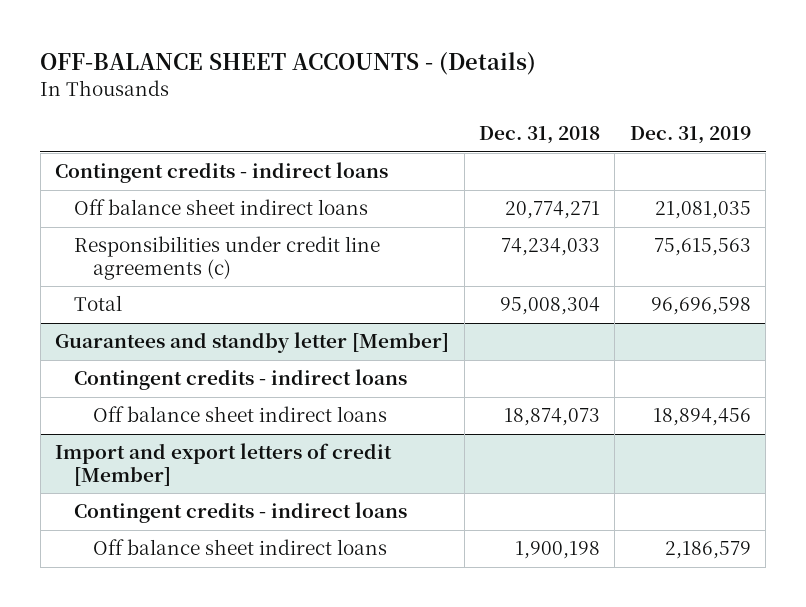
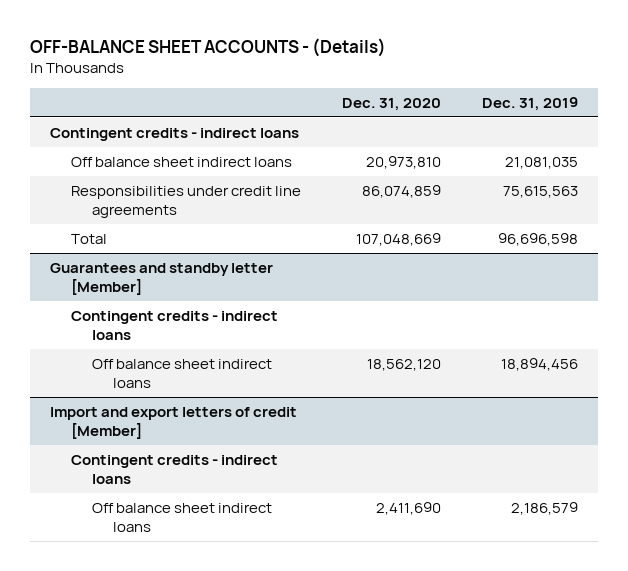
[478,126,600,145] Dec. 31, 2018 -> none
none -> [341,97,441,111] Dec. 31, 2020
[74,236,381,280] Responsibilities under credit line agreements (c) -> [71,185,302,218] Responsibilities under credit line agreements

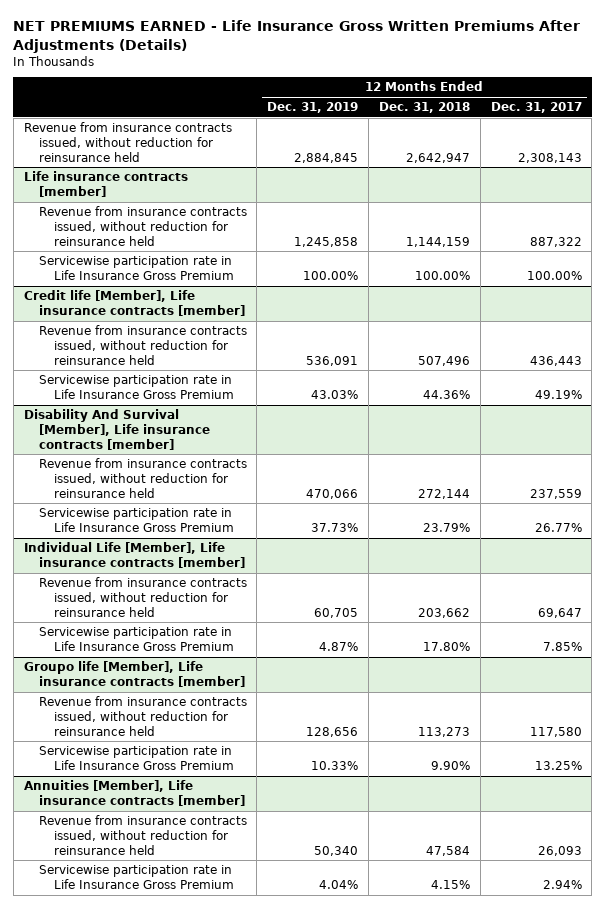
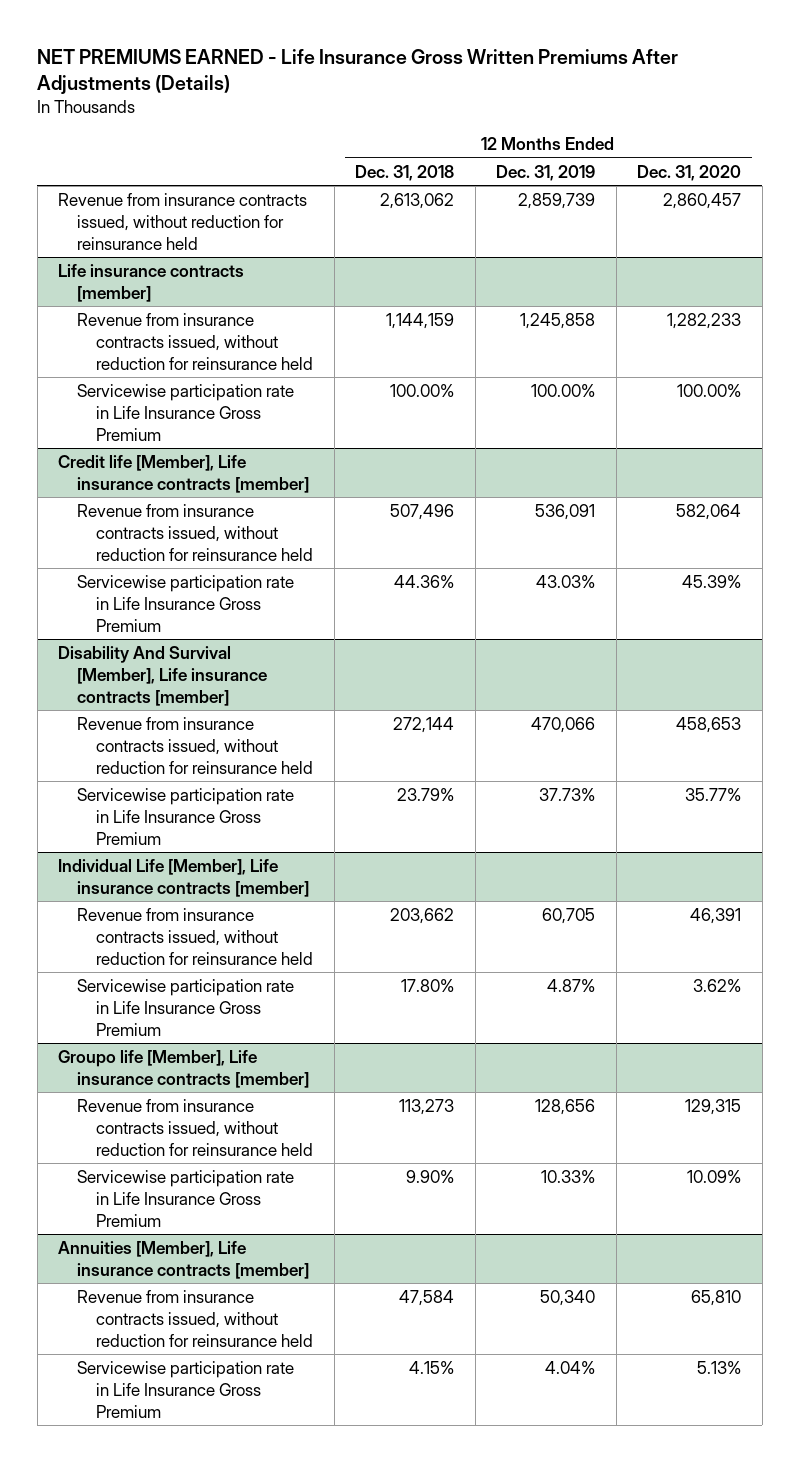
[490,102,582,114] Dec. 31, 2017 -> none
none -> [637,164,742,181] Dec. 31, 2020
[294,152,359,163] 2,884,845 -> [518,192,596,209] 2,859,739
[405,152,470,163] 2,642,947 -> [380,192,455,209] 2,613,062

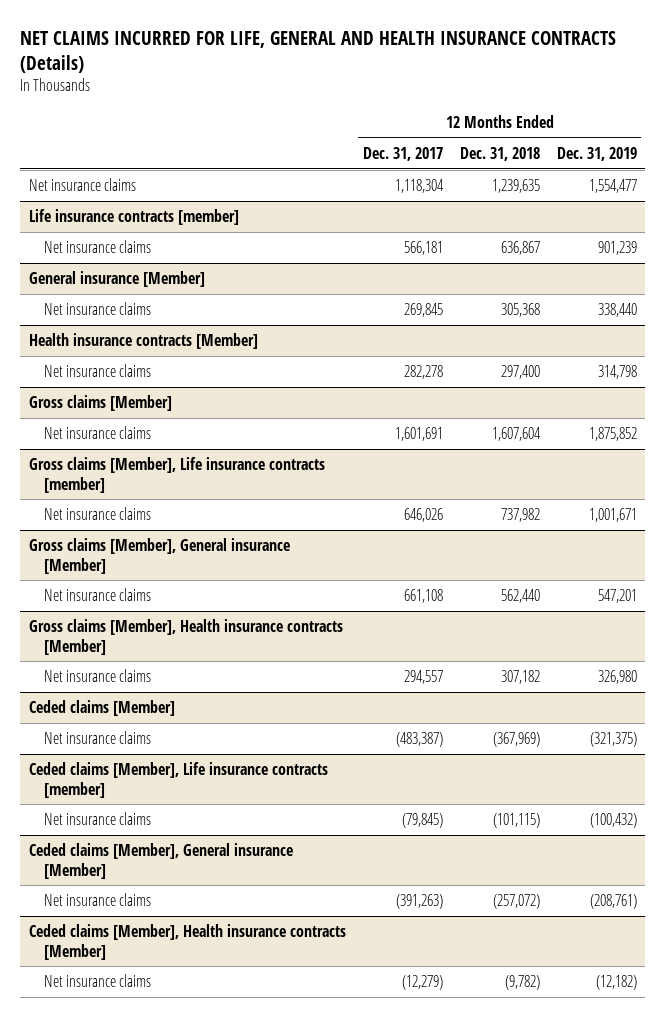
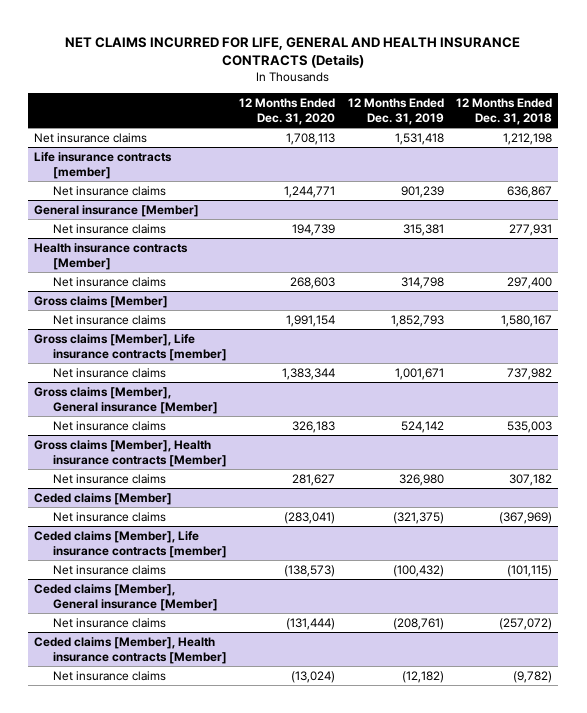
[362,146,443,161] Dec. 31, 2017 -> none
none -> [239,97,336,125] 12 Months Ended Dec. 31, 2020
[491,179,540,194] 1,239,635 -> [503,132,553,145] 1,212,198
[588,179,637,194] 1,554,477 -> [394,132,444,145] 1,531,418
[500,303,540,318] 305,368 -> [509,223,553,236] 277,931
[597,303,637,318] 338,440 -> [402,223,444,236] 315,381
[491,427,541,442] 1,607,604 -> [501,314,553,327] 1,580,167
[588,427,637,442] 1,875,852 -> [390,314,444,327] 1,852,793
[500,589,540,604] 562,440 -> [507,420,553,433] 535,003
[597,589,637,604] 547,201 -> [400,420,444,433] 524,142

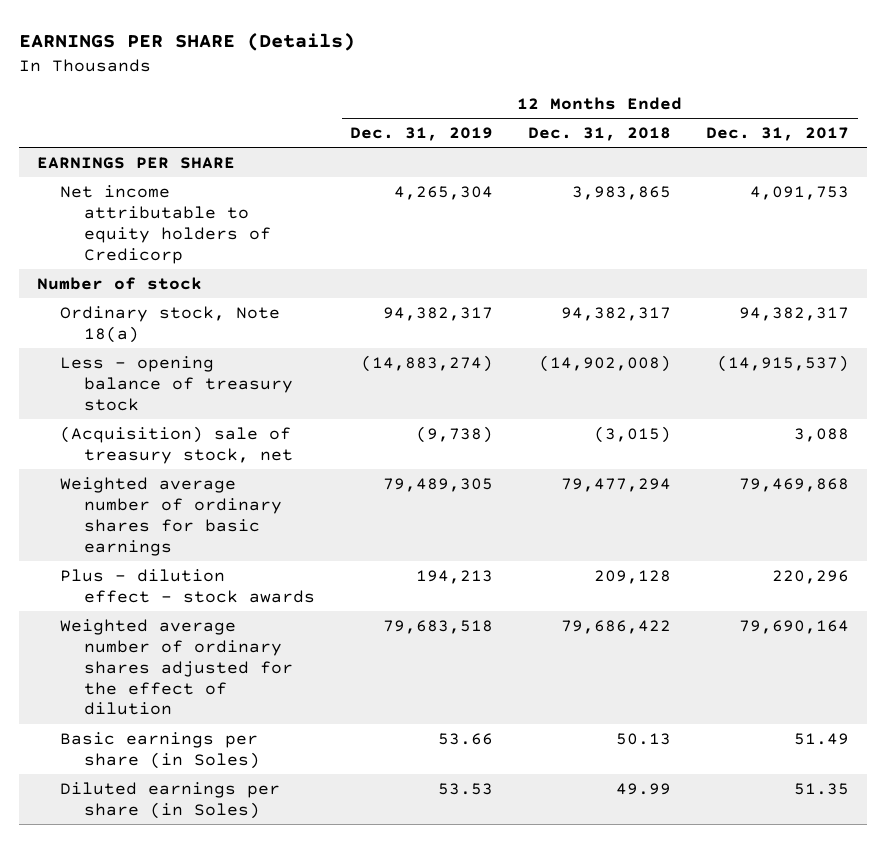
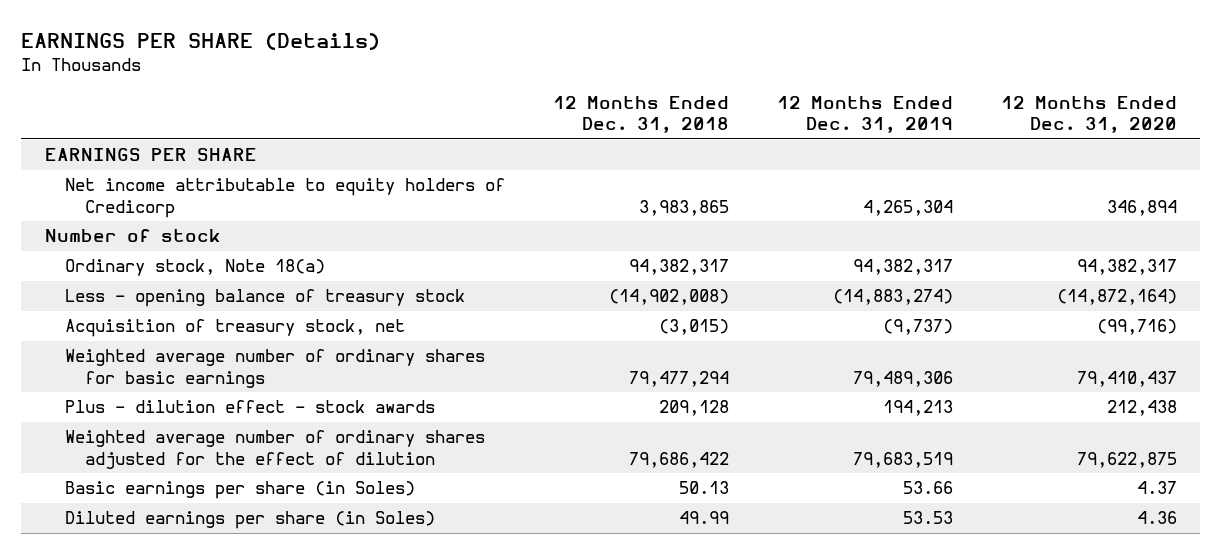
[706,127,850,142] Dec. 31, 2017 -> none
none -> [1000,96,1177,134] 12 Months Ended Dec. 31, 2020
[60,425,294,464] (Acquisition) sale of treasury stock, net -> [65,319,406,338] Acquisition of treasury stock, net
[416,425,494,443] (9,738) -> [882,319,953,336] (9,737)
[383,477,494,492] 79,489,305 -> [852,370,953,387] 79,489,306
[383,619,494,634] 79,683,518 -> [852,451,953,468] 79,683,519

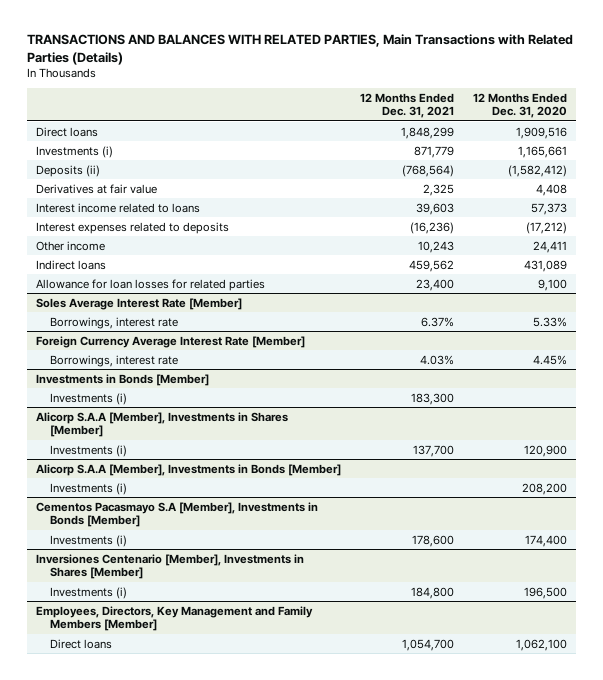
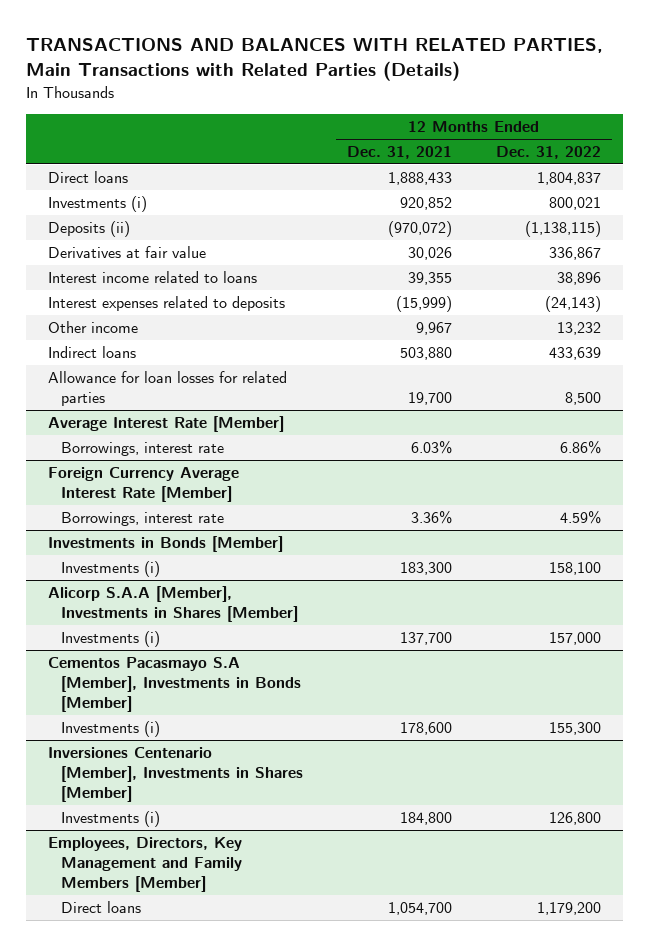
[472,92,567,119] 12 Months Ended Dec. 31, 2020 -> none
none -> [496,146,602,160] Dec. 31, 2022
[401,126,455,139] 1,848,299 -> [388,171,453,185] 1,888,433
[414,145,455,158] 871,779 -> [400,196,453,210] 920,852
[402,164,455,177] (768,564) -> [388,220,453,237] (970,072)
[423,183,455,196] 2,325 -> [408,246,453,260] 30,026
[416,202,455,215] 39,603 -> [408,271,453,285] 39,355
[410,221,455,234] (16,236) -> [396,295,453,312] (15,999)
[418,240,455,253] 10,243 -> [416,321,453,335] 9,967
[409,259,455,272] 459,562 -> [400,346,453,360] 503,880
[416,278,455,291] 23,400 -> [408,392,453,406] 19,700
[36,297,243,310] Soles Average Interest Rate [Member] -> [48,415,285,432] Average Interest Rate [Member]
[421,316,455,327] 6.37% -> [411,439,453,454] 6.03%
[420,354,455,365] 4.03% -> [411,509,453,524] 3.36%
[36,463,342,476] Alicorp S.A.A [Member], Investments in Bonds [Member] -> none
[50,482,128,495] Investments (i) -> none

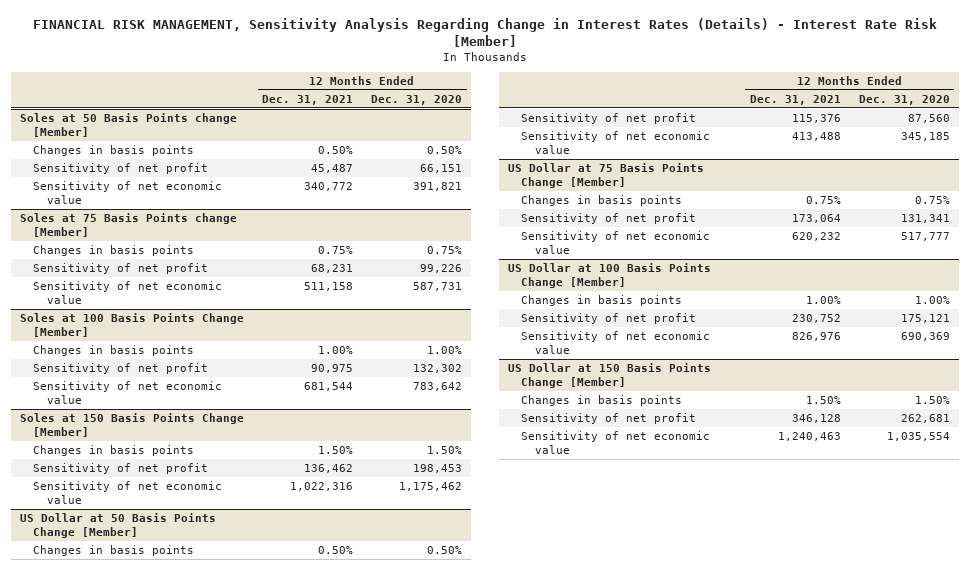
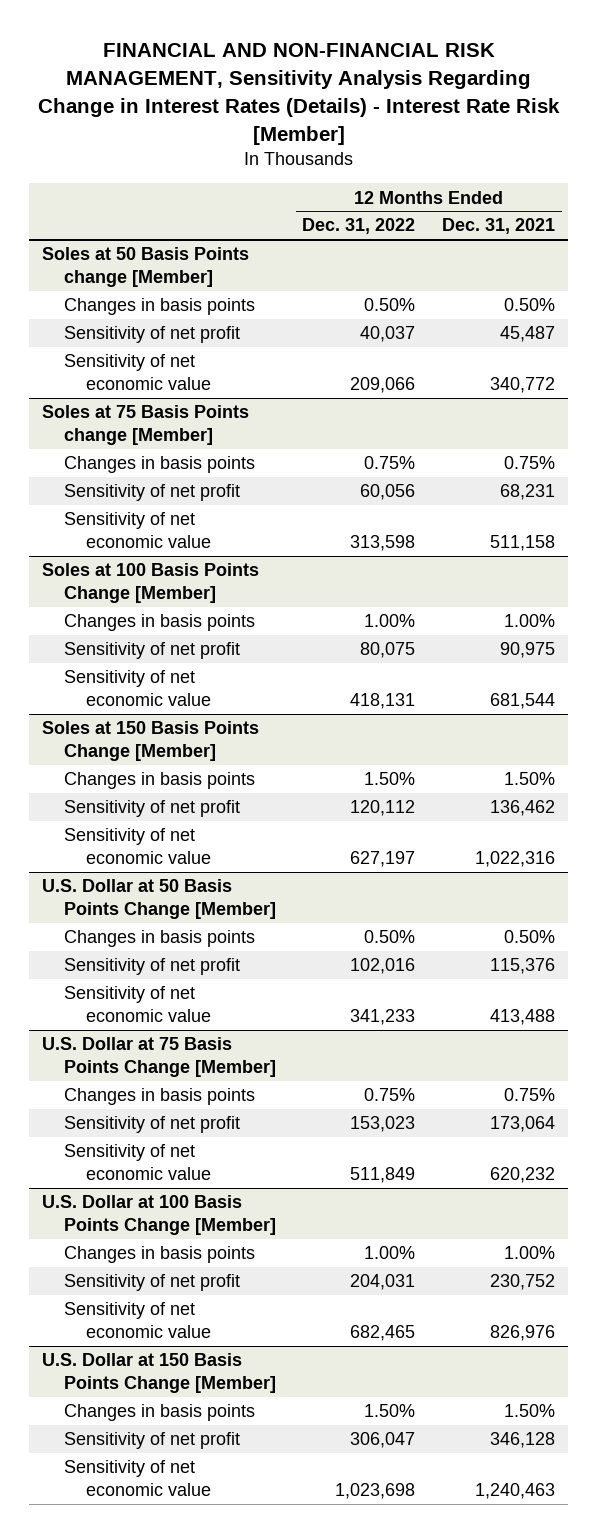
[33,17,938,47] FINANCIAL RISK MANAGEMENT, Sensitivity Analysis Regarding Change in Interest Rates (Details) - Interest Rate Risk [Member] -> [37,43,560,146] FINANCIAL AND NON-FINANCIAL RISK MANAGEMENT, Sensitivity Analysis Regarding Change in Interest Rates (Details) - Interest Rate Risk [Member]
[371,94,463,105] Dec. 31, 2020 -> none
none -> [302,218,416,235] Dec. 31, 2022
[20,512,217,538] US Dollar at 50 Basis Points Change [Member] -> [42,879,276,919] U.S. Dollar at 50 Basis Points Change [Member]
[507,162,704,188] US Dollar at 75 Basis Points Change [Member] -> [42,1037,276,1077] U.S. Dollar at 75 Basis Points Change [Member]
[507,262,711,288] US Dollar at 100 Basis Points Change [Member] -> [42,1195,276,1235] U.S. Dollar at 100 Basis Points Change [Member]
[507,362,711,388] US Dollar at 150 Basis Points Change [Member] -> [42,1353,276,1393] U.S. Dollar at 150 Basis Points Change [Member]

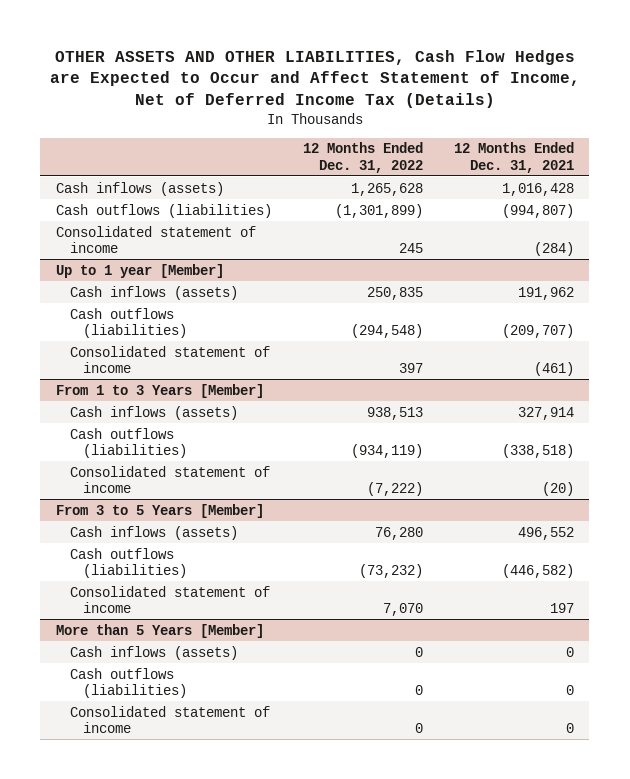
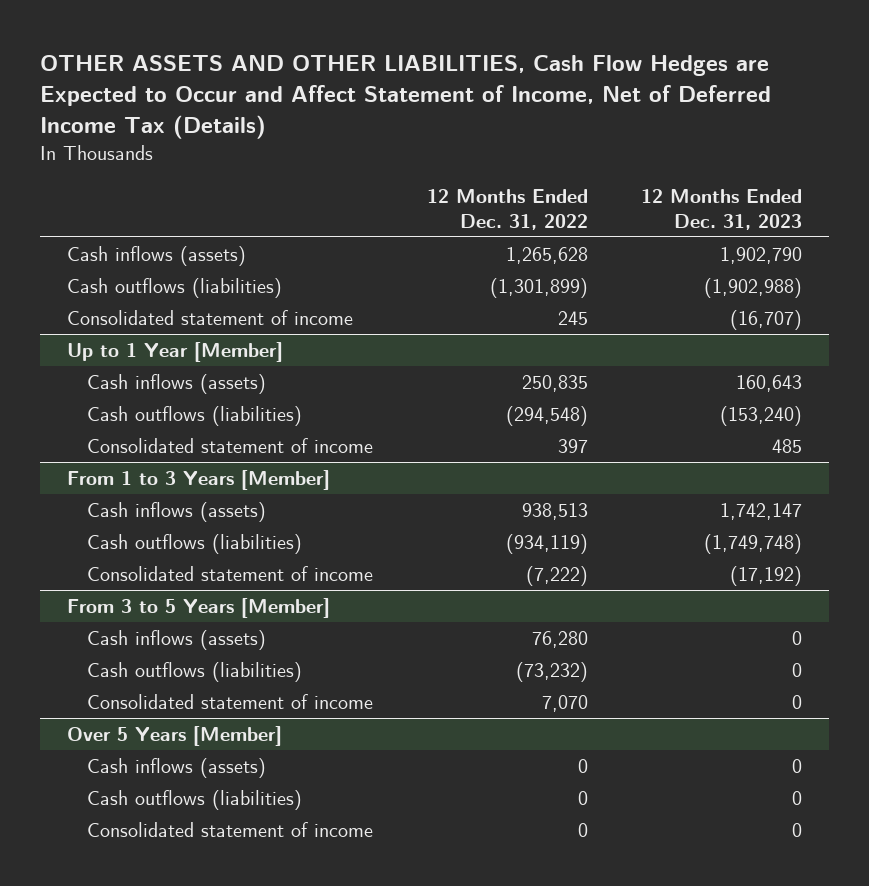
[453,142,574,173] 12 Months Ended Dec. 31, 2021 -> none
none -> [641,188,803,230] 12 Months Ended Dec. 31, 2023
[55,263,224,278] Up to 1 year [Member] -> [66,341,283,362] Up to 1 Year [Member]
[55,623,264,638] More than 5 Years [Member] -> [66,725,282,746] Over 5 Years [Member]

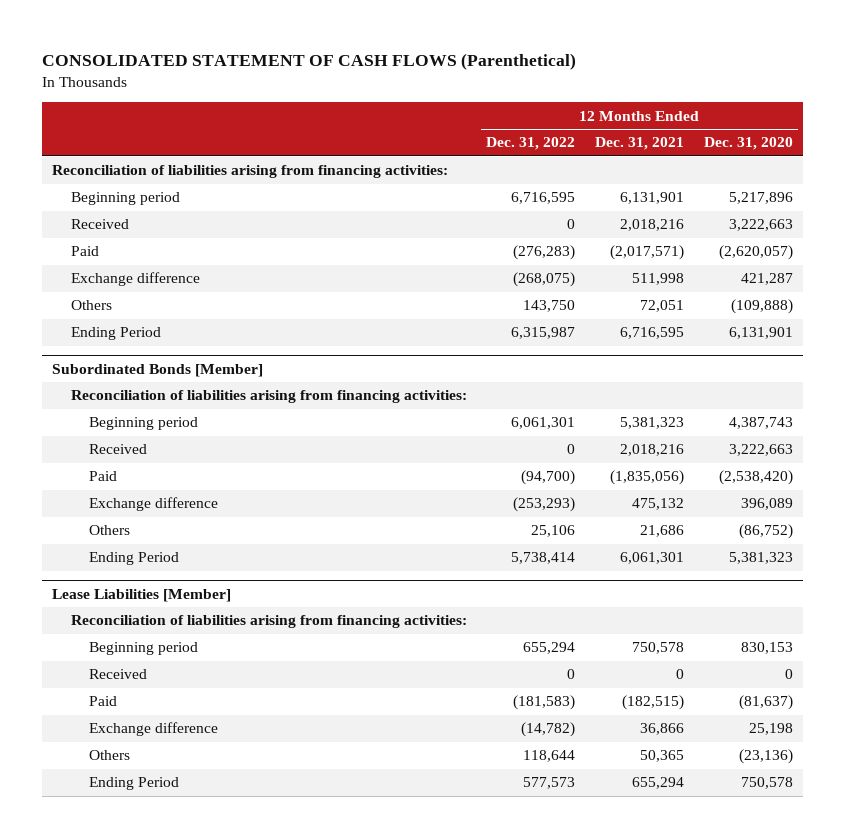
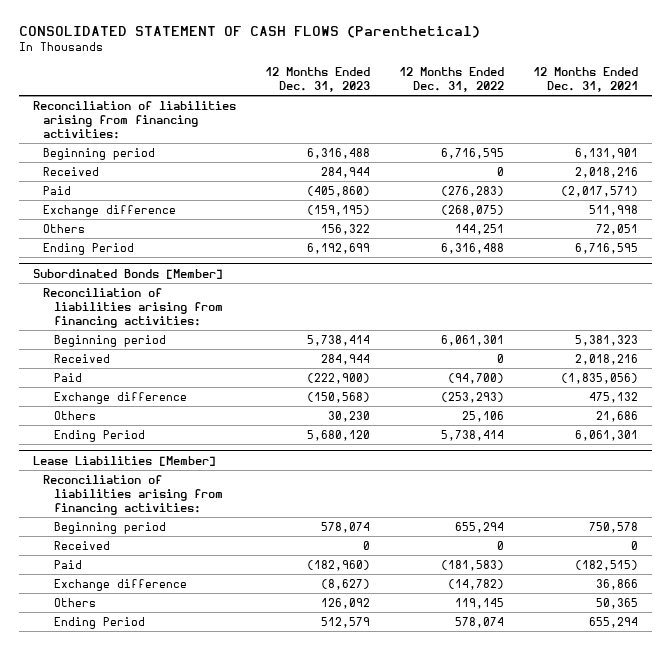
[703,137,793,151] Dec. 31, 2020 -> none
none -> [265,66,371,92] 12 Months Ended Dec. 31, 2023
[523,300,576,313] 143,750 -> [454,223,504,235] 144,251
[511,327,576,340] 6,315,987 -> [440,242,504,254] 6,316,488
[523,750,576,763] 118,644 -> [454,597,504,609] 119,145
[523,777,576,790] 577,573 -> [454,616,504,628] 578,074

